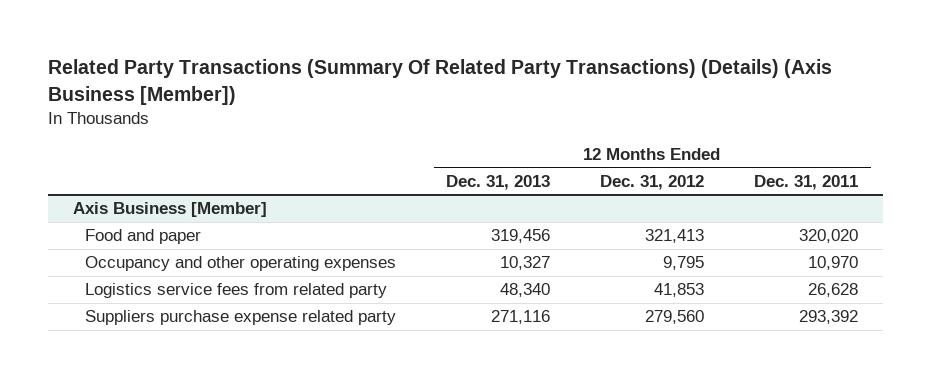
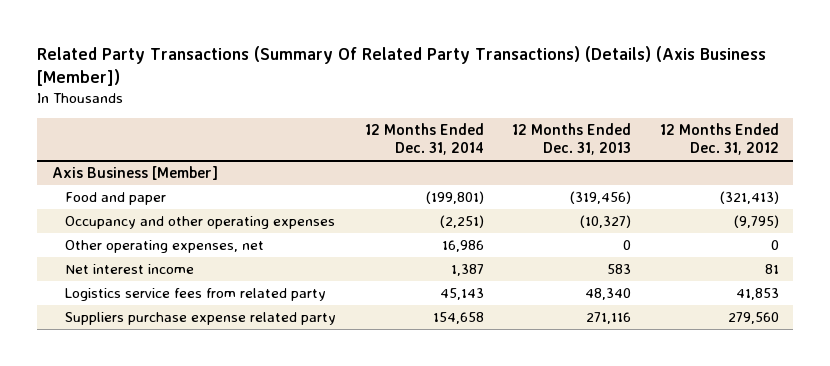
[754,174,859,190] Dec. 31, 2011 -> none
none -> [364,123,484,156] 12 Months Ended Dec. 31, 2014
[491,229,551,244] 319,456 -> [570,191,632,205] (319,456)
[645,229,705,244] 321,413 -> [719,191,779,205] (321,413)
[500,256,551,271] 10,327 -> [580,215,632,229] (10,327)
[663,256,705,271] 9,795 -> [733,215,779,229] (9,795)
none -> [65,240,265,254] Other operating expenses, net
none -> [65,264,195,275] Net interest income

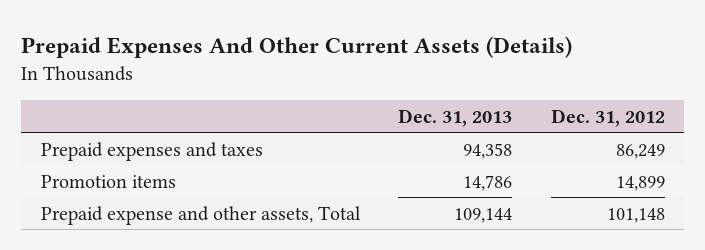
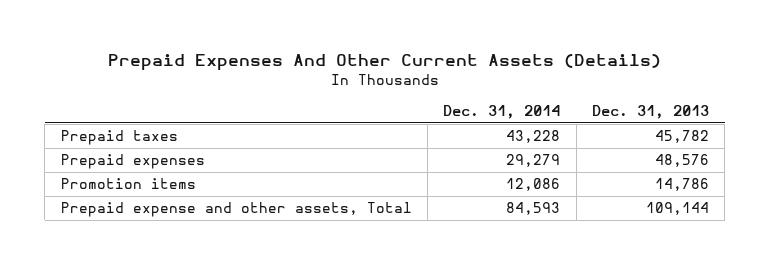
[550,108,665,127] Dec. 31, 2012 -> none
none -> [443,105,561,120] Dec. 31, 2014
[40,141,263,161] Prepaid expenses and taxes -> [60,130,178,146] Prepaid taxes
[463,142,513,159] 94,358 -> [654,130,709,144] 45,782
none -> [60,154,205,170] Prepaid expenses

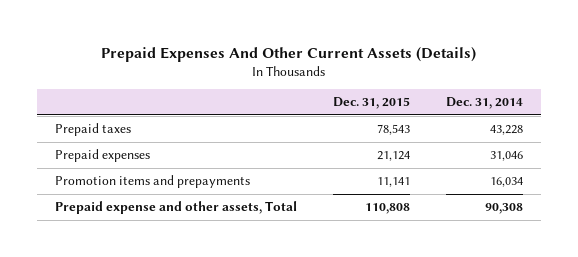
[591,105,709,120] Dec. 31, 2013 -> none
none -> [333,97,411,110] Dec. 31, 2015
[506,154,561,168] 29,279 -> [489,151,523,162] 31,046
[60,178,196,190] Promotion items -> [55,175,251,189] Promotion items and prepayments
[506,178,561,192] 12,086 -> [489,177,523,188] 16,034
[506,202,561,216] 84,593 -> [484,203,523,215] 90,308

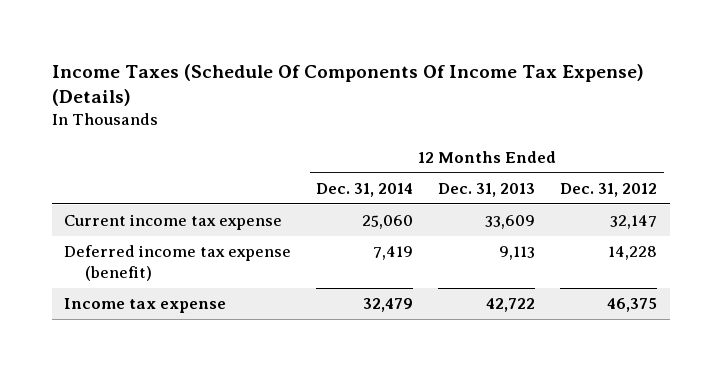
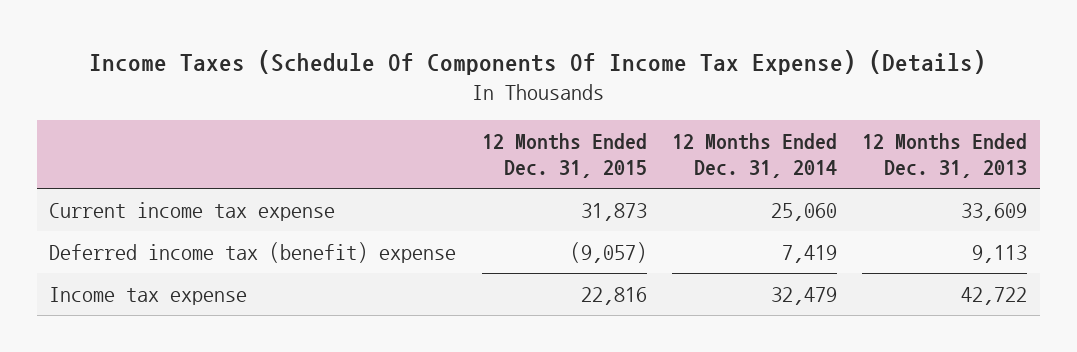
[560,183,658,198] Dec. 31, 2012 -> none
none -> [481,133,647,178] 12 Months Ended Dec. 31, 2015
[64,245,292,282] Deferred income tax expense (benefit) -> [49,242,457,264] Deferred income tax (benefit) expense

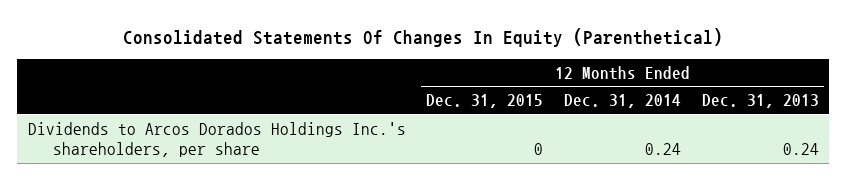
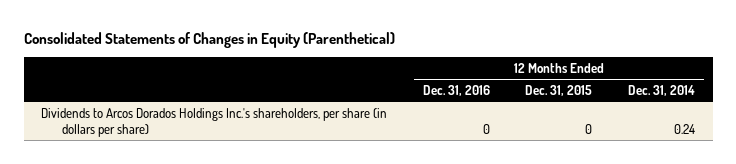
[123,27,724,47] Consolidated Statements Of Changes In Equity (Parenthetical) -> [23,32,395,49] Consolidated Statements of Changes in Equity (Parenthetical)
[701,94,819,109] Dec. 31, 2013 -> none
none -> [422,85,490,97] Dec. 31, 2016
[27,121,406,158] Dividends to Arcos Dorados Holdings Inc.'s shareholders, per share -> [41,107,388,137] Dividends to Arcos Dorados Holdings Inc.'s shareholders, per share (in dollars per share)

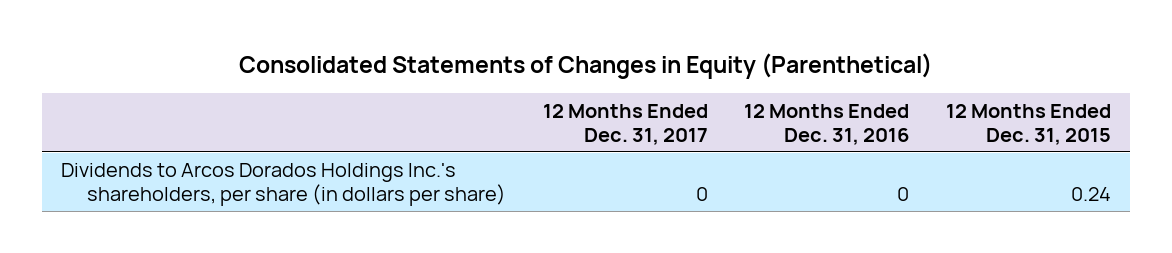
[627,85,695,97] Dec. 31, 2014 -> none
none -> [542,103,708,145] 12 Months Ended Dec. 31, 2017
[585,123,593,134] 0 -> [1071,187,1112,202] 0.24

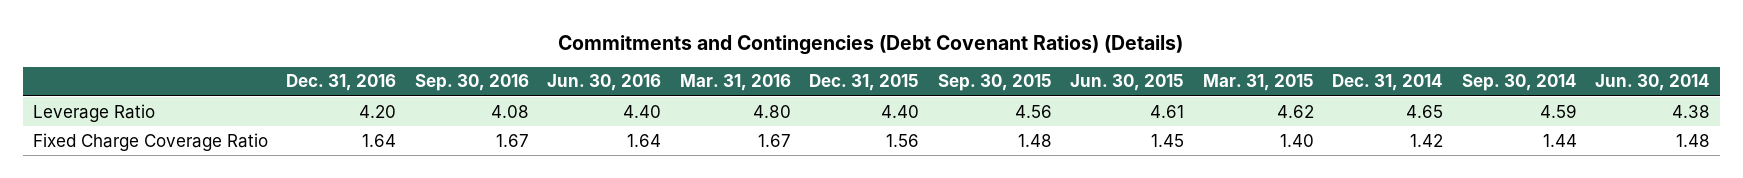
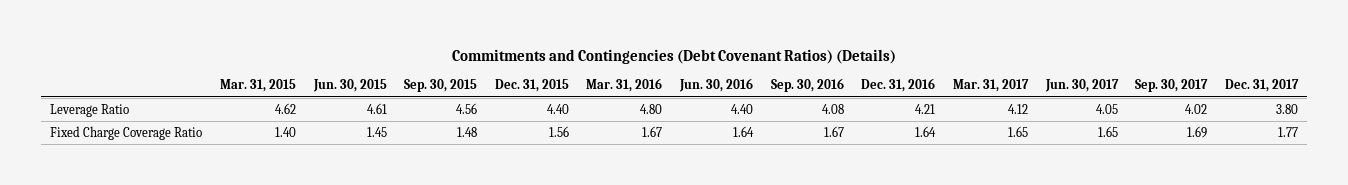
[1332,74,1444,92] Dec. 31, 2014 -> none
[1461,74,1577,92] Sep. 30, 2014 -> none
[1595,74,1711,92] Jun. 30, 2014 -> none
none -> [952,79,1029,93] Mar. 31, 2017
none -> [1044,79,1119,93] Jun. 30, 2017
none -> [1135,79,1209,93] Sep. 30, 2017
none -> [1224,79,1299,93] Dec. 31, 2017
[359,104,397,118] 4.20 -> [915,103,936,114] 4.21

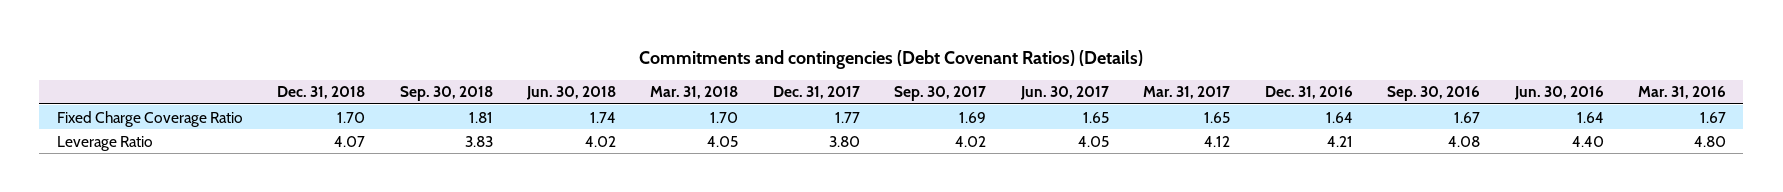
[452,49,897,65] Commitments and Contingencies (Debt Covenant Ratios) (Details) -> [639,49,1144,69] Commitments and contingencies (Debt Covenant Ratios) (Details)
[219,79,296,93] Mar. 31, 2015 -> none
[312,79,387,93] Jun. 30, 2015 -> none
[404,79,478,93] Sep. 30, 2015 -> none
[494,79,569,93] Dec. 31, 2015 -> none
none -> [277,86,366,100] Dec. 31, 2018
none -> [399,86,493,102] Sep. 30, 2018
none -> [525,86,616,101] Jun. 30, 2018
none -> [650,86,739,100] Mar. 31, 2018
[50,103,130,117] Leverage Ratio -> [56,135,153,151] Leverage Ratio

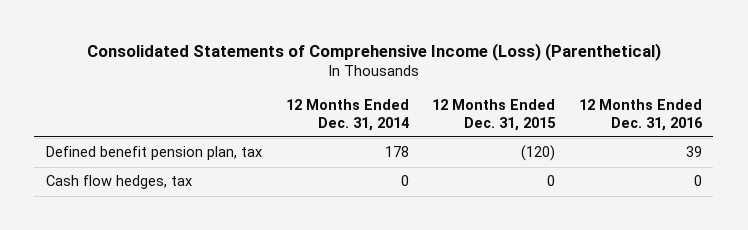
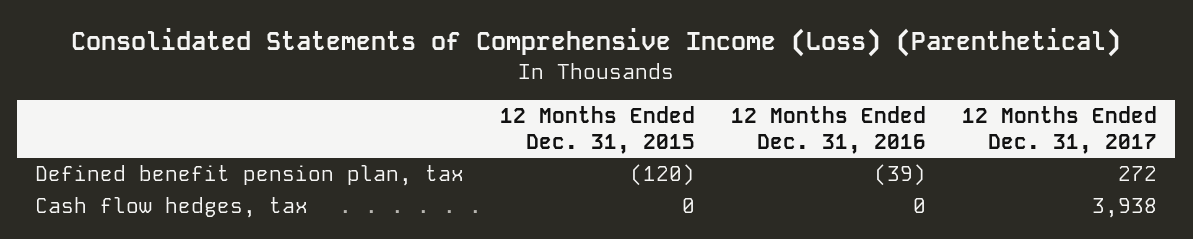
[285,99,409,131] 12 Months Ended Dec. 31, 2014 -> none
none -> [962,106,1158,154] 12 Months Ended Dec. 31, 2017
[685,146,702,158] 39 -> [874,164,927,187] (39)

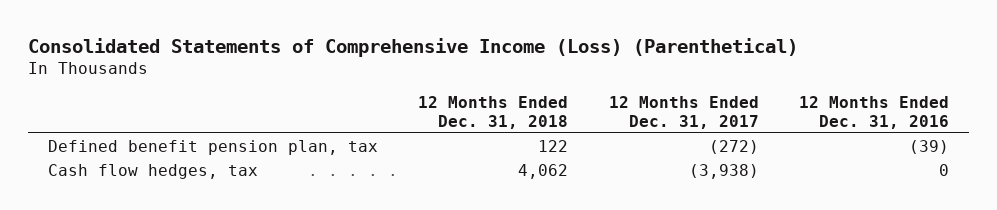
[500,106,696,154] 12 Months Ended Dec. 31, 2015 -> none
none -> [418,95,569,129] 12 Months Ended Dec. 31, 2018
[1118,166,1158,182] 272 -> [708,139,759,154] (272)
[1092,198,1158,219] 3,938 -> [688,163,759,179] (3,938)

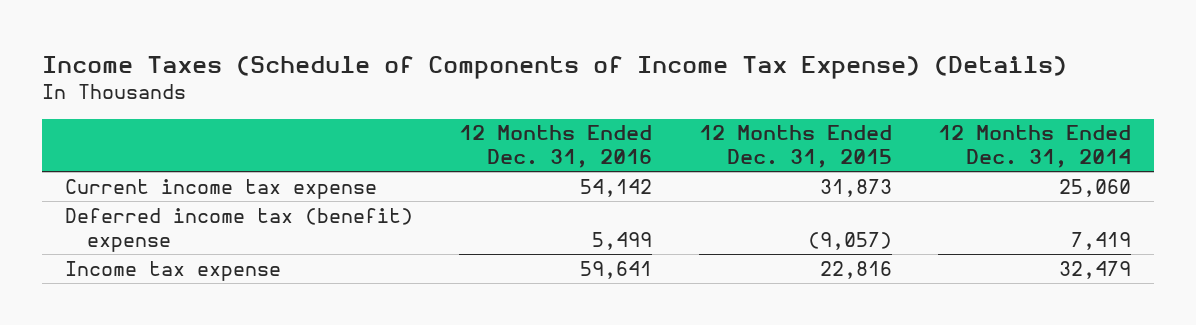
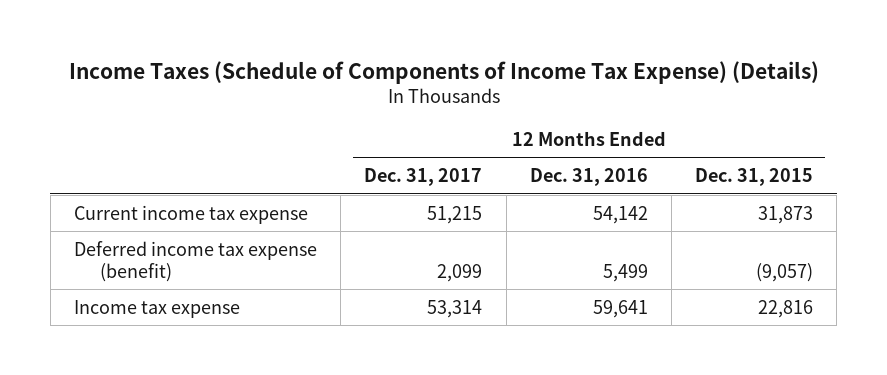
[937,125,1131,169] 12 Months Ended Dec. 31, 2014 -> none
none -> [364,168,483,187] Dec. 31, 2017
[65,207,414,252] Deferred income tax (benefit) expense -> [74,240,318,282] Deferred income tax expense (benefit)

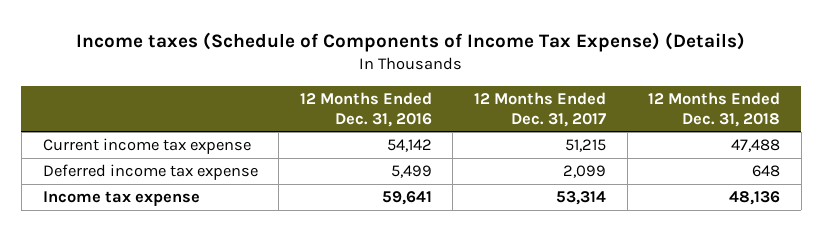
[68,60,819,84] Income Taxes (Schedule of Components of Income Tax Expense) (Details) -> [76,31,746,52] Income taxes (Schedule of Components of Income Tax Expense) (Details)
[695,168,814,187] Dec. 31, 2015 -> none
none -> [648,91,781,127] 12 Months Ended Dec. 31, 2018
[74,240,318,282] Deferred income tax expense (benefit) -> [42,164,258,181] Deferred income tax expense

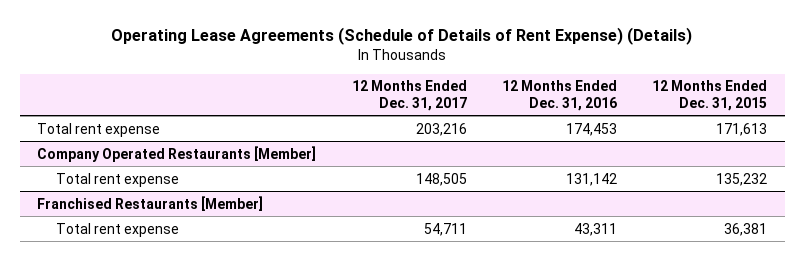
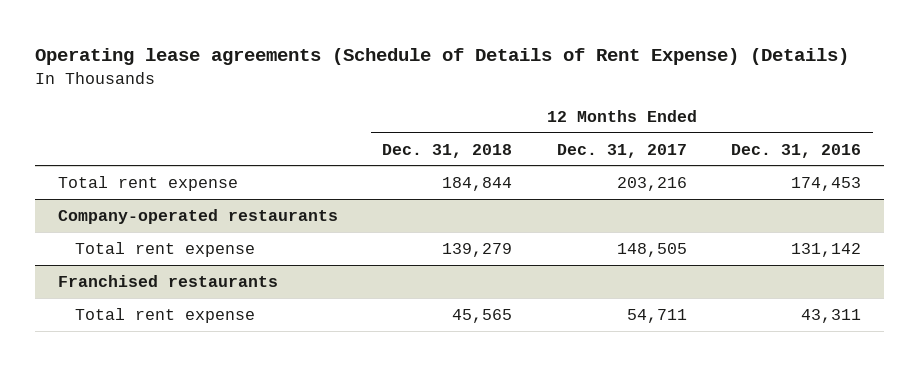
[111,27,693,46] Operating Lease Agreements (Schedule of Details of Rent Expense) (Details) -> [35,48,850,66] Operating lease agreements (Schedule of Details of Rent Expense) (Details)
[652,80,768,111] 12 Months Ended Dec. 31, 2015 -> none
none -> [382,143,513,158] Dec. 31, 2018
[37,145,317,162] Company Operated Restaurants [Member] -> [57,208,338,224] Company-operated restaurants
[37,195,264,211] Franchised Restaurants [Member] -> [57,274,278,287] Franchised restaurants

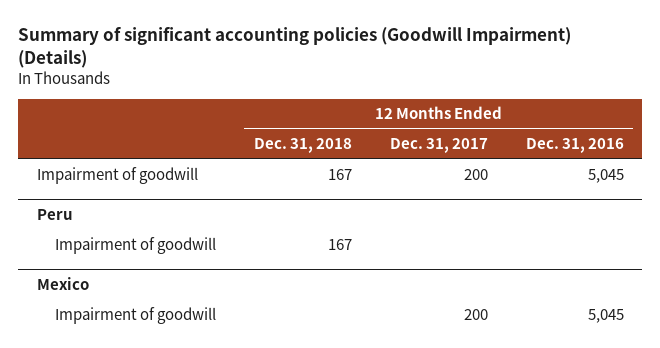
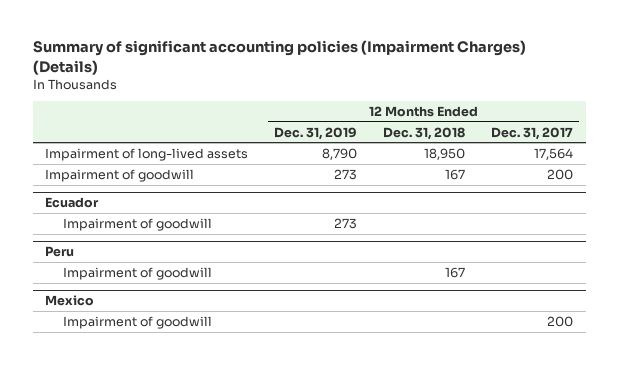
[17,26,571,68] Summary of significant accounting policies (Goodwill Impairment) (Details) -> [32,40,526,75] Summary of significant accounting policies (Impairment Charges) (Details)
[525,138,624,154] Dec. 31, 2016 -> none
none -> [274,126,358,140] Dec. 31, 2019
none -> [45,147,249,161] Impairment of long-lived assets
none -> [45,197,100,209] Ecuador
none -> [62,217,212,231] Impairment of goodwill

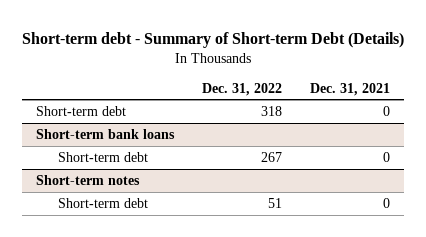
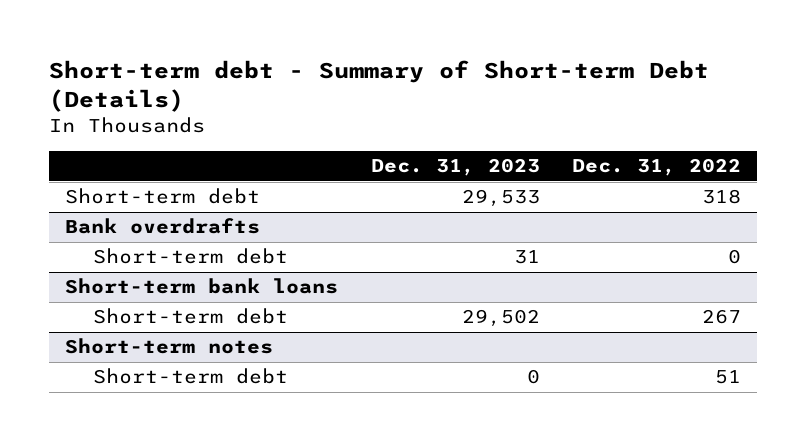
[310,82,391,96] Dec. 31, 2021 -> none
none -> [370,158,540,177] Dec. 31, 2023
none -> [65,218,261,235] Bank overdrafts
none -> [92,248,288,265] Short-term debt

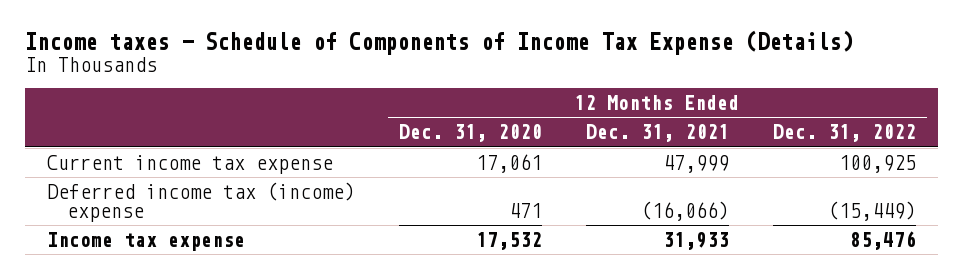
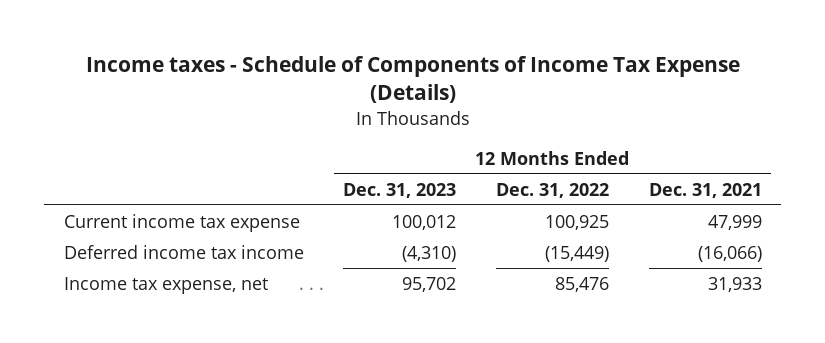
[398,124,542,143] Dec. 31, 2020 -> none
none -> [343,182,457,198] Dec. 31, 2023
[46,182,355,223] Deferred income tax (income) expense -> [63,244,304,259] Deferred income tax income
[46,232,245,252] Income tax expense -> [63,276,268,294] Income tax expense, net

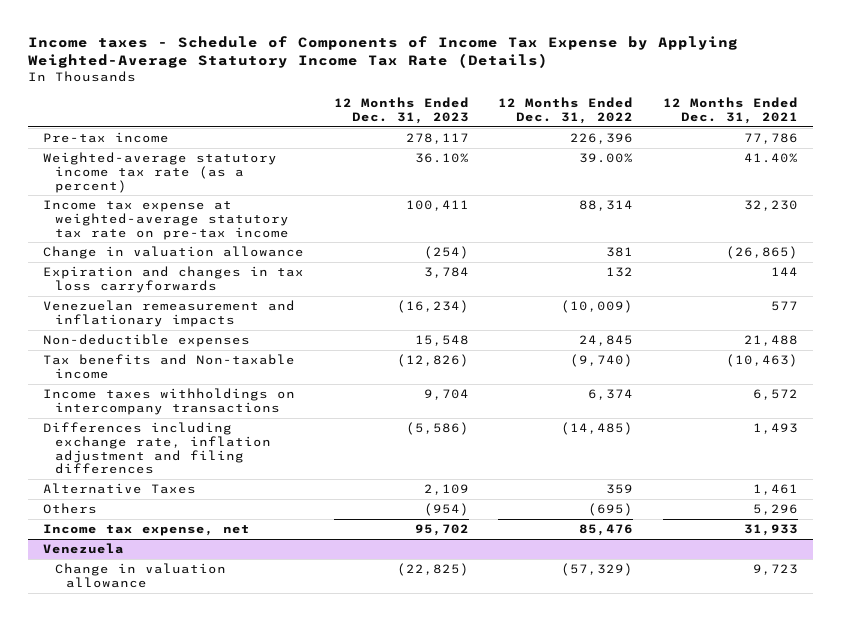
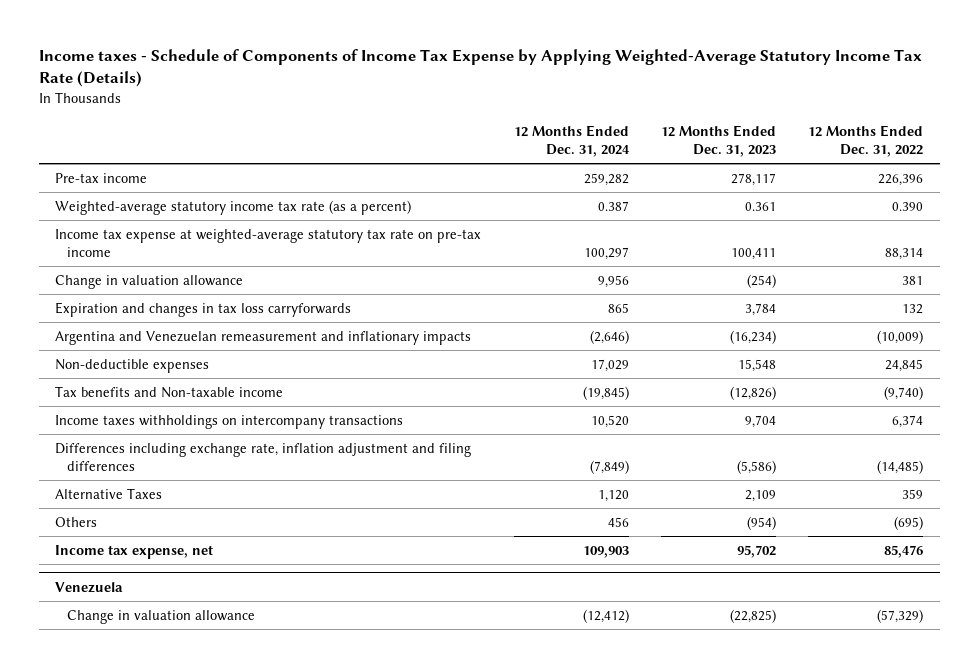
[662,97,798,125] 12 Months Ended Dec. 31, 2021 -> none
none -> [513,124,630,157] 12 Months Ended Dec. 31, 2024
[414,153,469,164] 36.10% -> [744,201,776,211] 0.361
[579,153,634,164] 39.00% -> [892,201,924,211] 0.390
[43,300,296,327] Venezuelan remeasurement and inflationary impacts -> [55,330,472,345] Argentina and Venezuelan remeasurement and inflationary impacts

